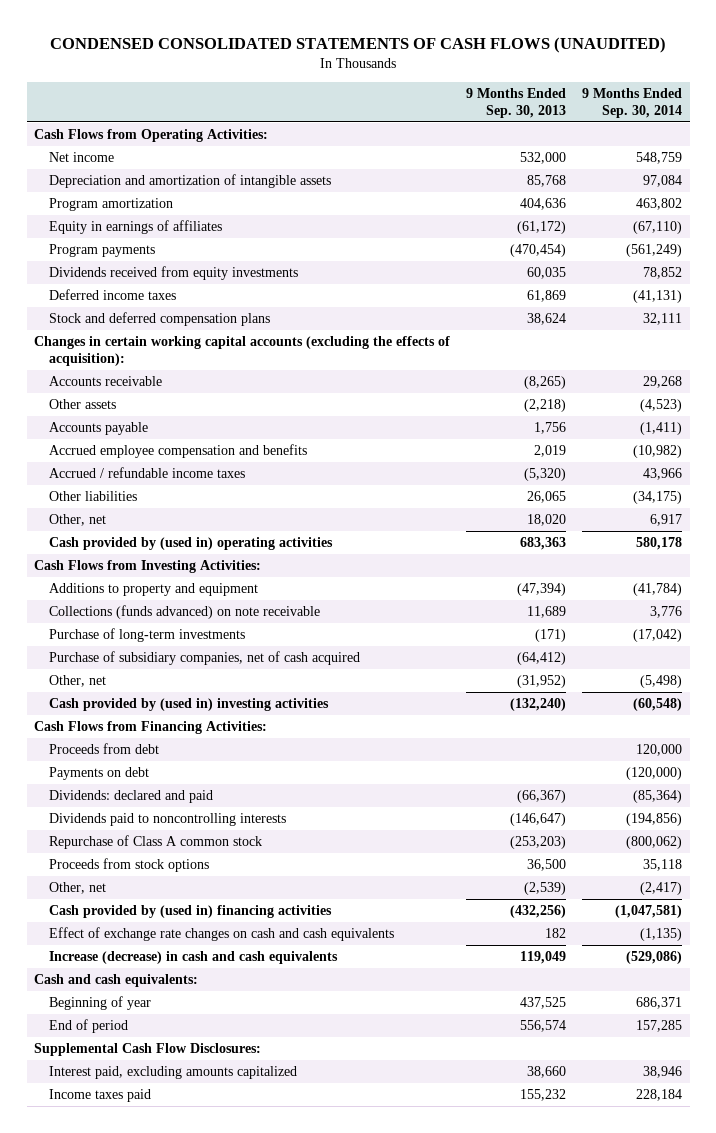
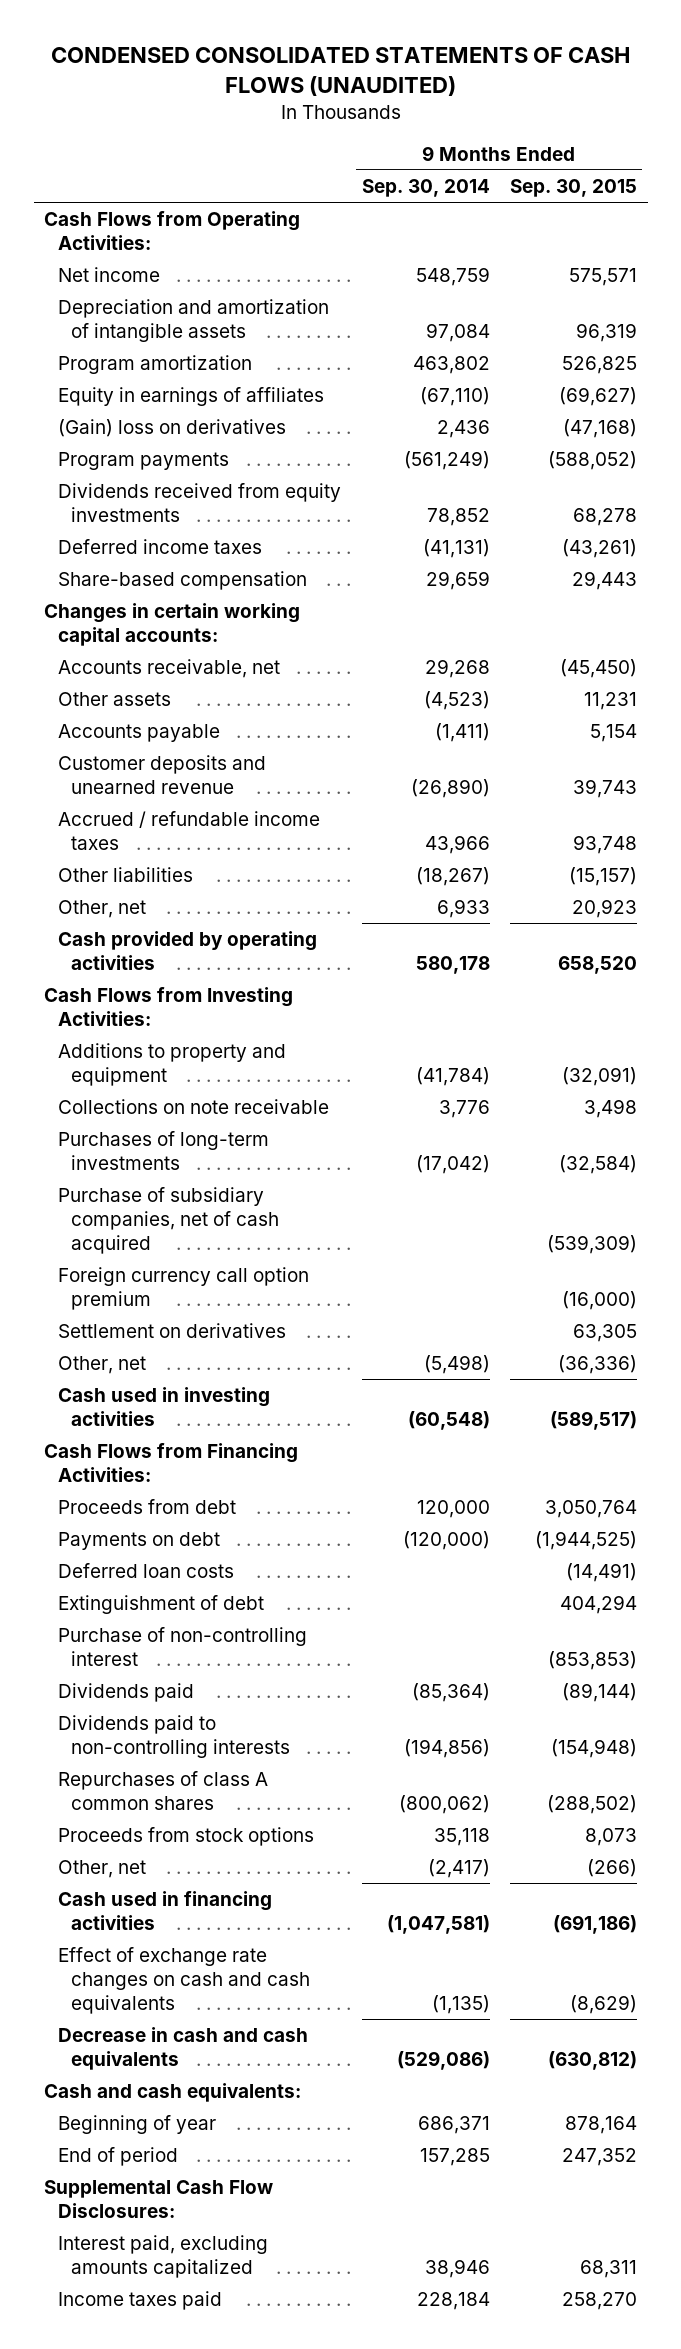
[466,87,567,118] 9 Months Ended Sep. 30, 2013 -> none
none -> [510,178,638,197] Sep. 30, 2015
none -> [57,419,286,438] (Gain) loss on derivatives
[48,312,270,327] Stock and deferred compensation plans -> none
none -> [57,571,307,591] Share-based compensation
[34,336,451,367] Changes in certain working capital accounts (excluding the effects of acquisition): -> [44,603,301,646] Changes in certain working capital accounts:
[48,376,162,387] Accounts receivable -> [57,659,280,679] Accounts receivable, net
[48,444,307,459] Accrued employee compensation and benefits -> none
none -> [57,755,266,794] Customer deposits and unearned revenue
[632,491,682,505] (34,175) -> [415,867,490,887] (18,267)
[649,514,682,527] 6,917 -> [436,899,490,919] 6,933
[48,537,333,551] Cash provided by (used in) operating activities -> [57,931,317,970] Cash provided by operating activities
[48,605,320,620] Collections (funds advanced) on note receivable -> [57,1099,329,1115] Collections on note receivable
[48,628,245,643] Purchase of long-term investments -> [57,1131,269,1170] Purchases of long-term investments
none -> [57,1267,309,1310] Foreign currency call option premium
none -> [57,1323,286,1339] Settlement on derivatives
[48,698,329,712] Cash provided by (used in) investing activities -> [57,1387,270,1426] Cash used in investing activities
none -> [57,1563,234,1579] Deferred loan costs
none -> [57,1595,264,1615] Extinguishment of debt
none -> [57,1627,307,1666] Purchase of non-controlling interest
[48,790,213,804] Dividends: declared and paid -> [57,1683,194,1703] Dividends paid
[48,813,286,827] Dividends paid to noncontrolling interests -> [57,1715,291,1758] Dividends paid to non-controlling interests
[48,835,262,850] Repurchase of Class A common stock -> [57,1771,268,1810] Repurchases of class A common shares
[48,905,332,919] Cash provided by (used in) financing activities -> [57,1891,272,1930] Cash used in financing activities
[48,951,338,965] Increase (decrease) in cash and cash equivalents -> [57,2027,308,2070] Decrease in cash and cash equivalents

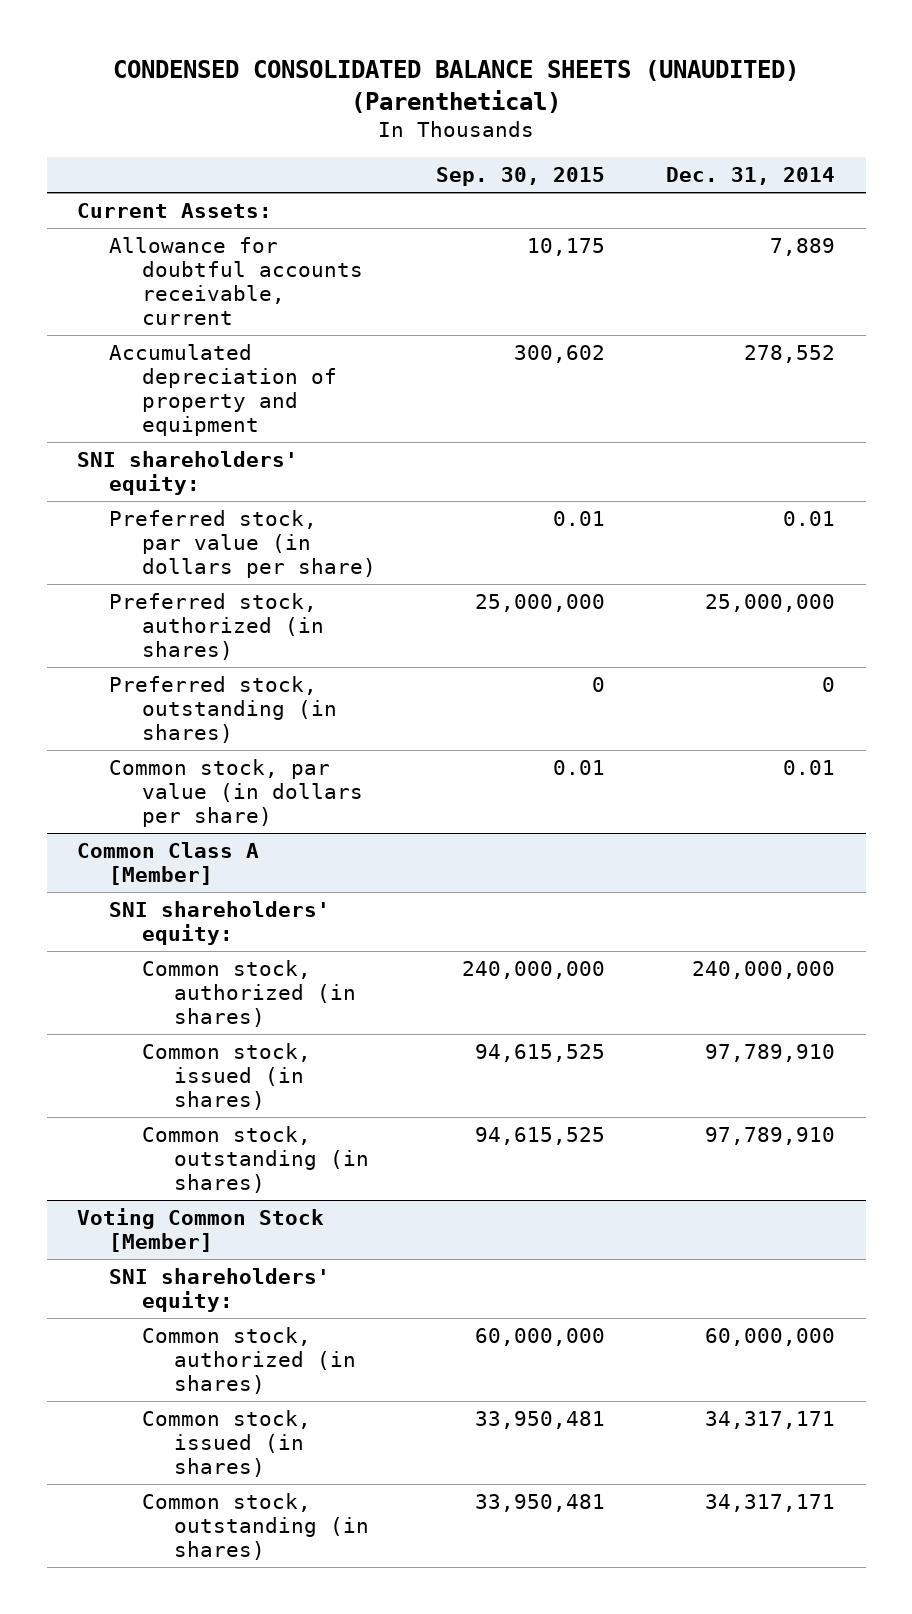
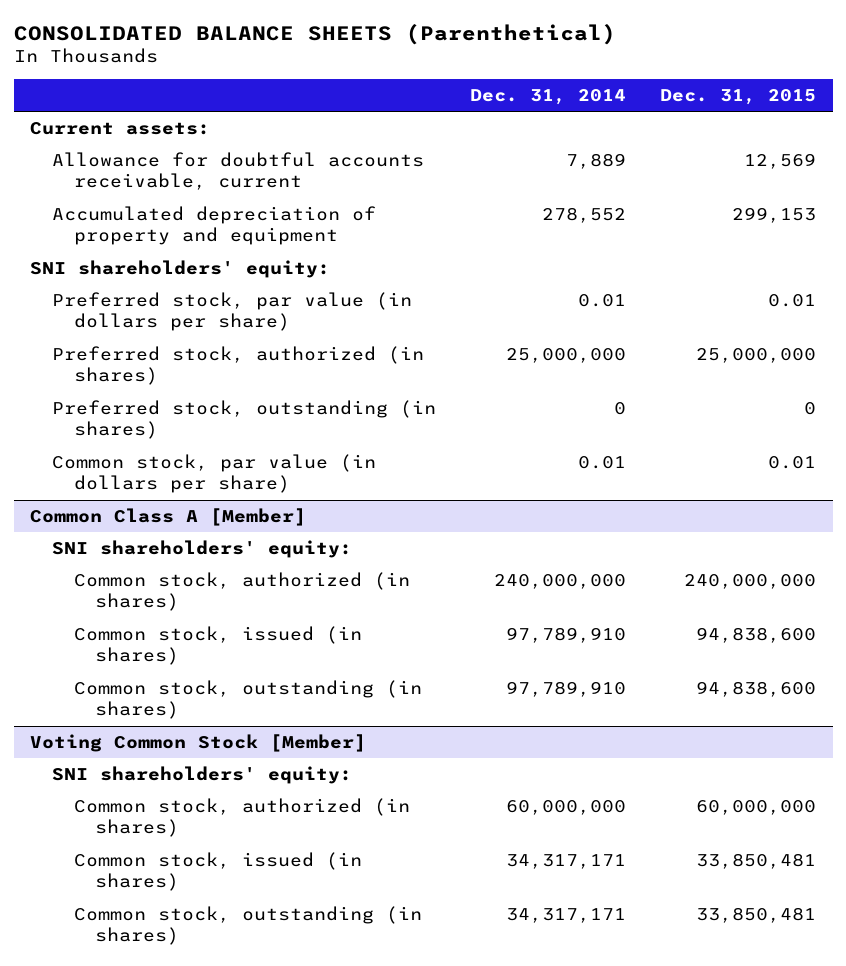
[113,60,800,113] CONDENSED CONSOLIDATED BALANCE SHEETS (UNAUDITED) (Parenthetical) -> [13,23,616,45] CONSOLIDATED BALANCE SHEETS (Parenthetical)
[436,167,606,187] Sep. 30, 2015 -> none
none -> [659,89,816,106] Dec. 31, 2015
[76,202,272,218] Current Assets: -> [30,121,211,135] Current assets:

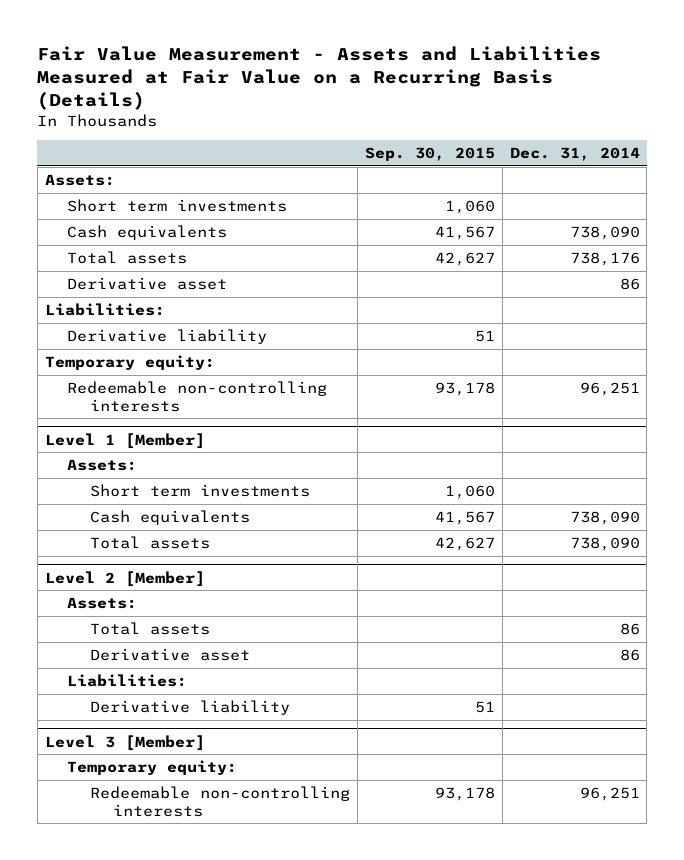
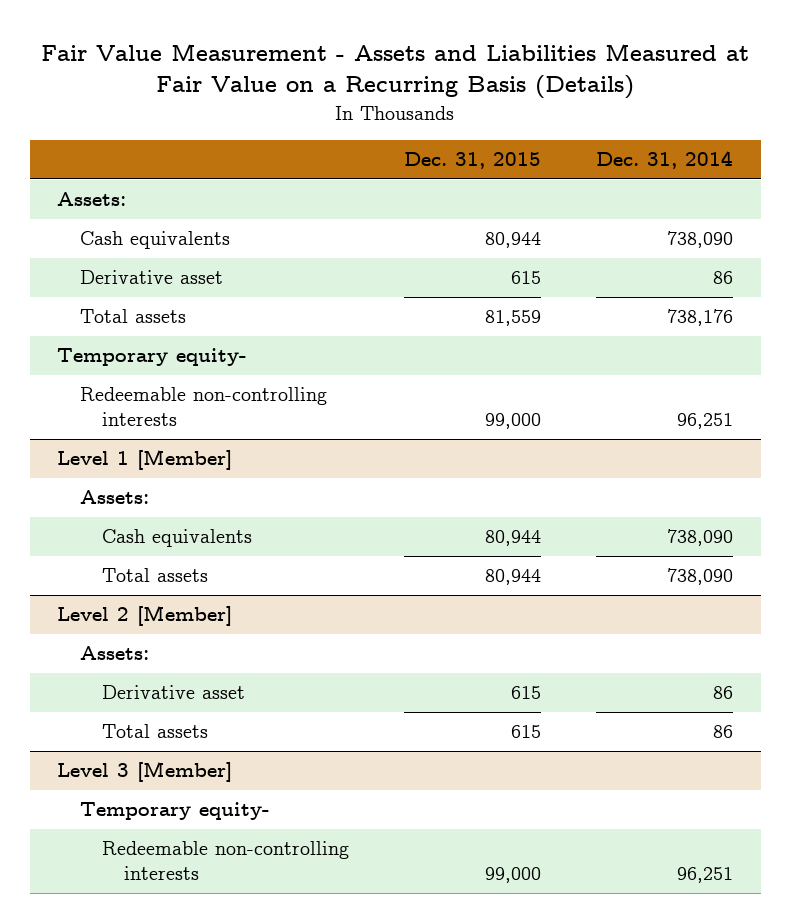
[364,147,495,162] Sep. 30, 2015 -> none
none -> [404,152,542,170] Dec. 31, 2015
[67,198,288,212] Short term investments -> none
[44,302,165,316] Liabilities: -> none
[67,328,268,344] Derivative liability -> none
[67,250,188,264] Total assets -> [79,309,186,324] Total assets
[44,354,215,370] Temporary equity: -> [57,348,248,367] Temporary equity-
[89,483,310,497] Short term investments -> none
[67,673,188,687] Liabilities: -> none
[89,699,290,715] Derivative liability -> none
[89,621,210,635] Total assets -> [101,724,208,739] Total assets
[67,759,238,775] Temporary equity: -> [79,802,270,821] Temporary equity-

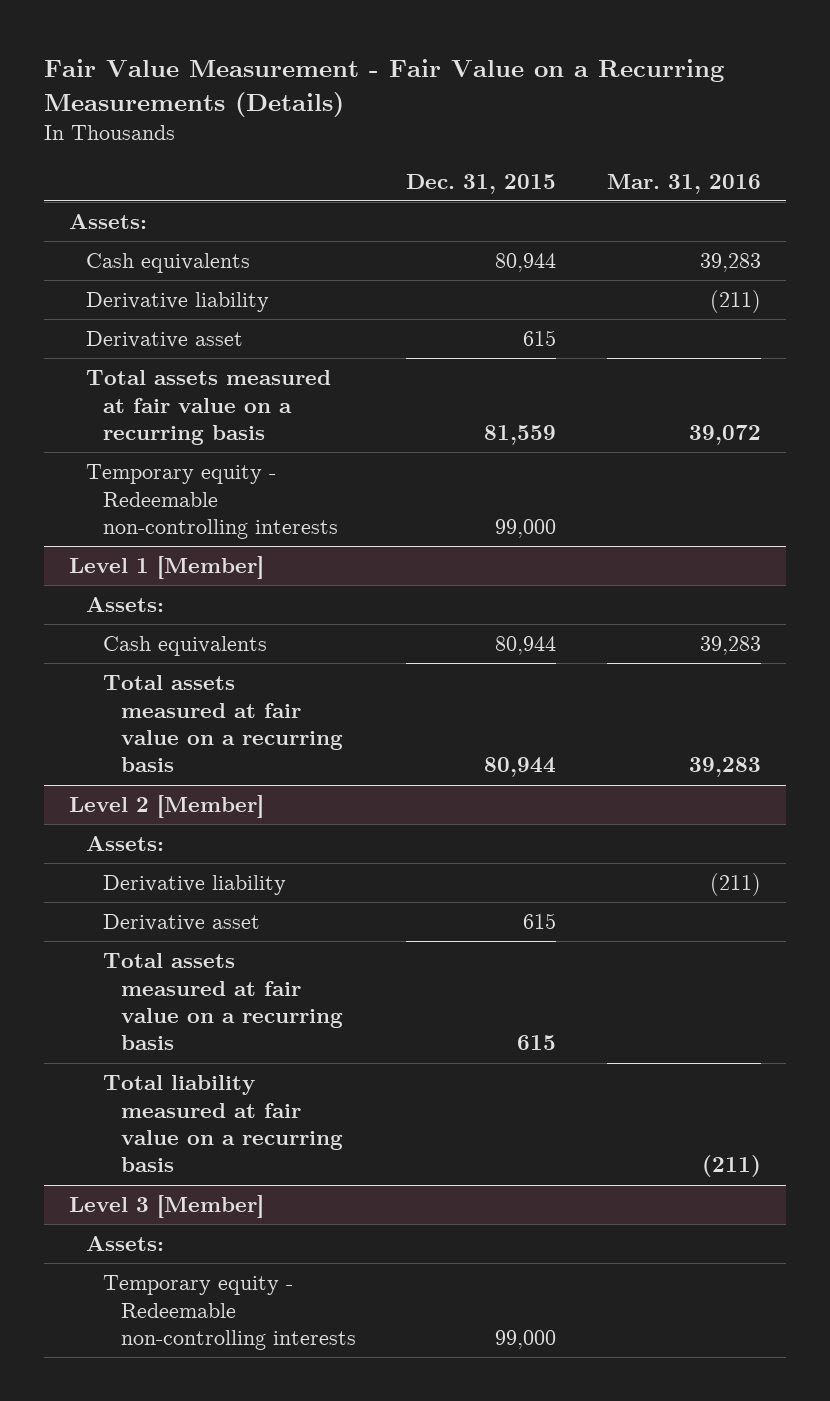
[41,44,750,100] Fair Value Measurement - Assets and Liabilities Measured at Fair Value on a Recurring Basis (Details) -> [44,59,725,117] Fair Value Measurement - Fair Value on a Recurring Measurements (Details)
[596,151,734,170] Dec. 31, 2014 -> none
none -> [606,173,761,194] Mar. 31, 2016
none -> [86,292,270,313] Derivative liability
[57,348,248,367] Temporary equity- -> none
[79,309,186,324] Total assets -> [86,370,332,445] Total assets measured at fair value on a recurring basis
[79,387,327,427] Redeemable non-controlling interests -> [86,464,339,539] Temporary equity - Redeemable non-controlling interests
[101,568,208,583] Total assets -> [103,675,343,773] Total assets measured at fair value on a recurring basis
none -> [103,875,287,896] Derivative liability
[101,724,208,739] Total assets -> [103,953,343,1051] Total assets measured at fair value on a recurring basis
none -> [103,1075,343,1173] Total liability measured at fair value on a recurring basis
[79,802,270,821] Temporary equity- -> none
none -> [86,1236,165,1252] Assets:
[101,841,349,881] Redeemable non-controlling interests -> [103,1275,356,1350] Temporary equity - Redeemable non-controlling interests

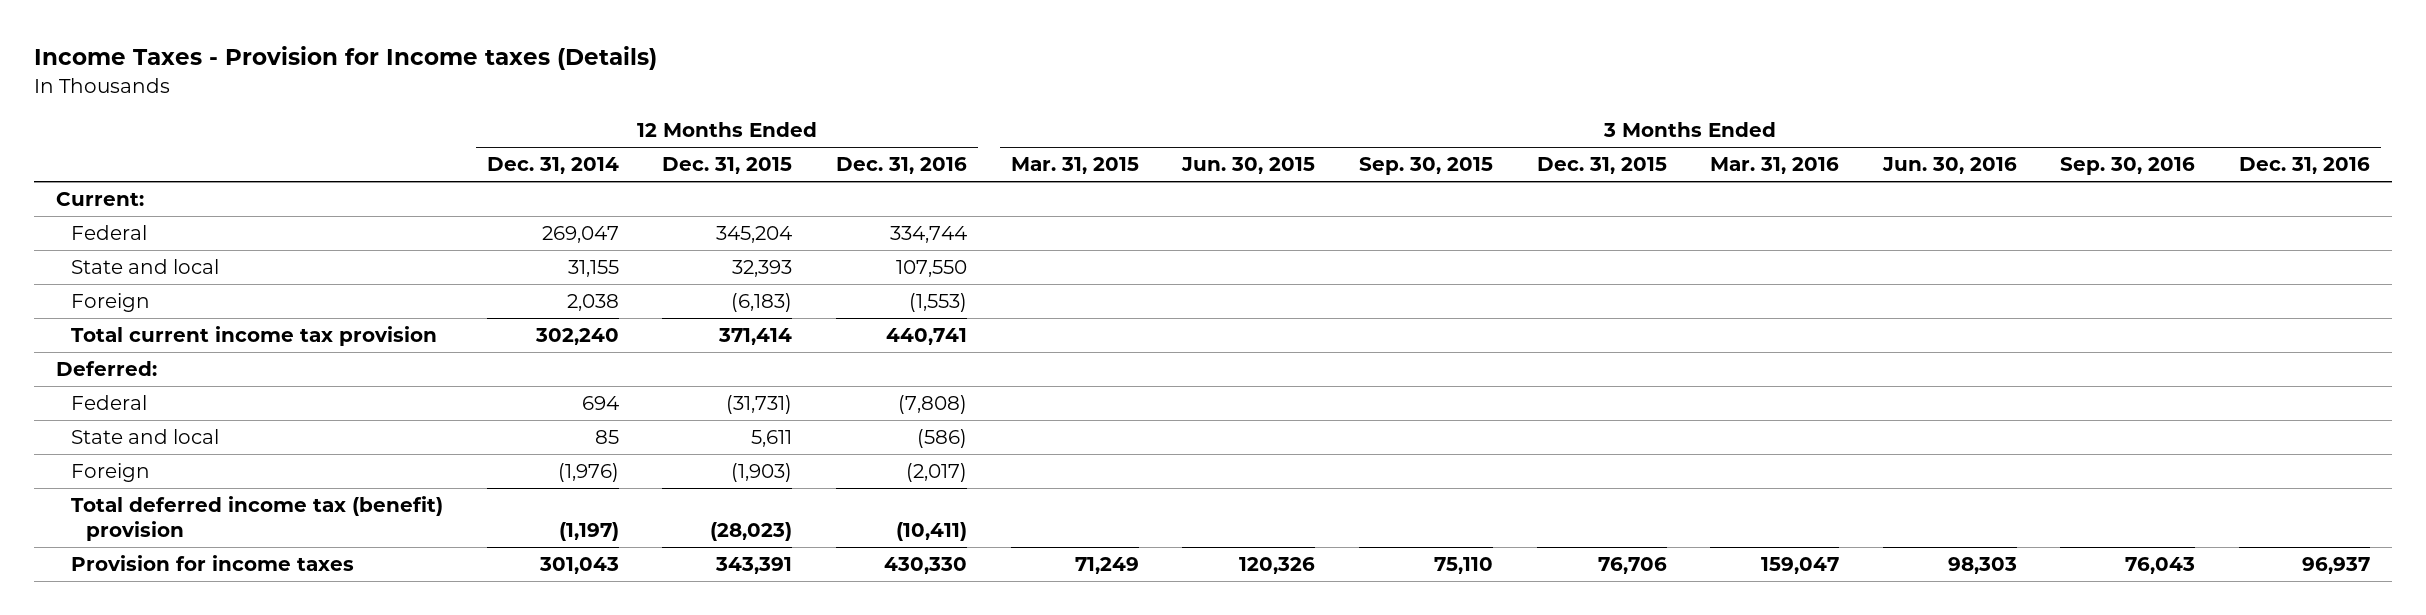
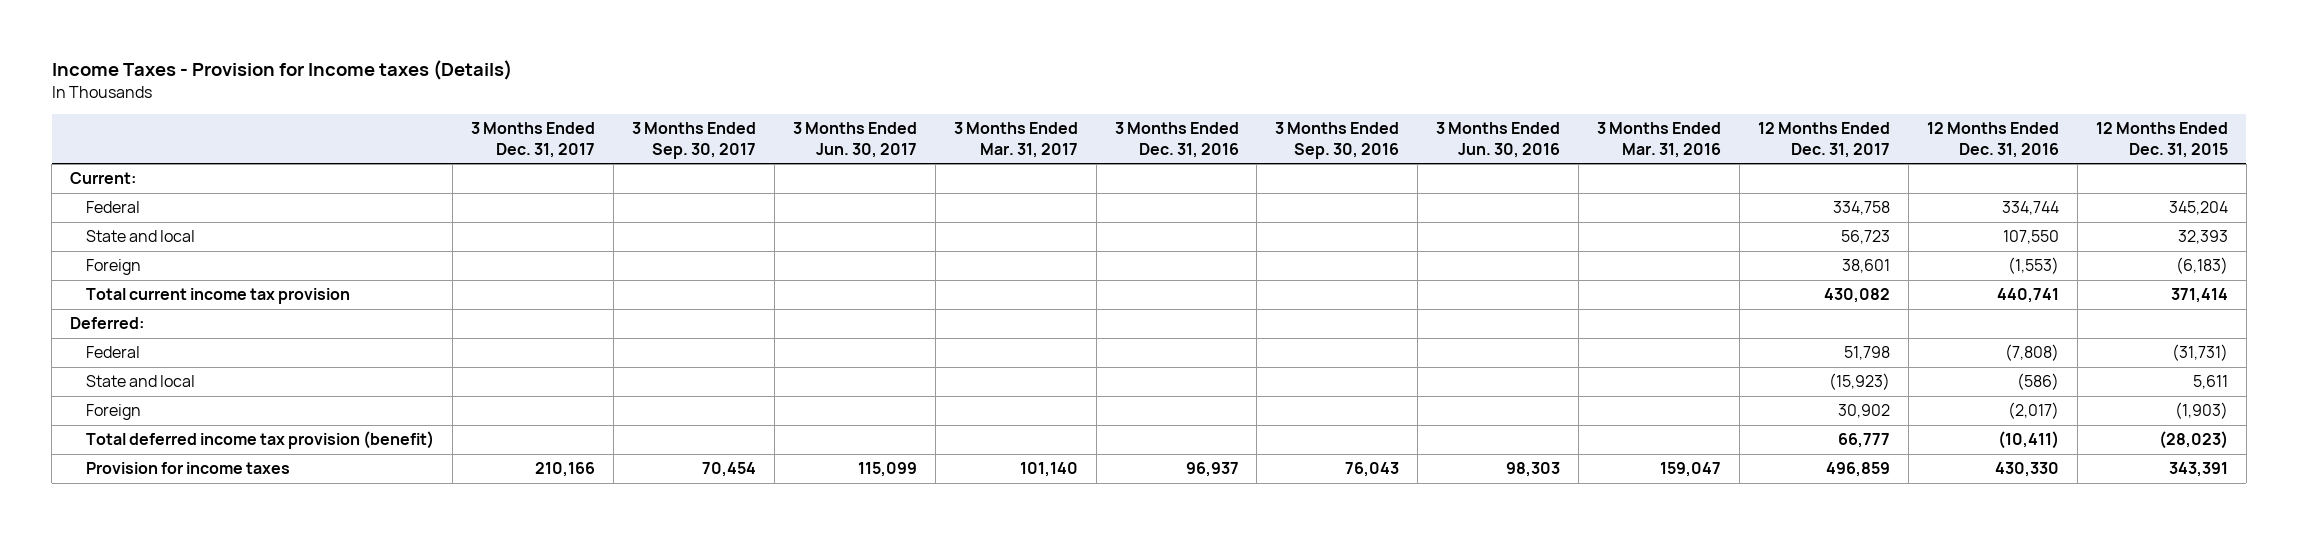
[486,157,619,175] Dec. 31, 2014 -> none
[1010,157,1139,175] Mar. 31, 2015 -> none
[1181,157,1316,175] Jun. 30, 2015 -> none
[1358,157,1493,176] Sep. 30, 2015 -> none
[1536,157,1667,175] Dec. 31, 2015 -> none
none -> [470,121,595,158] 3 Months Ended Dec. 31, 2017
none -> [631,121,756,159] 3 Months Ended Sep. 30, 2017
none -> [792,121,917,158] 3 Months Ended Jun. 30, 2017
none -> [953,121,1078,158] 3 Months Ended Mar. 31, 2017
none -> [1758,121,1891,158] 12 Months Ended Dec. 31, 2017
[71,496,444,541] Total deferred income tax (benefit) provision -> [85,431,434,450] Total deferred income tax provision (benefit)

